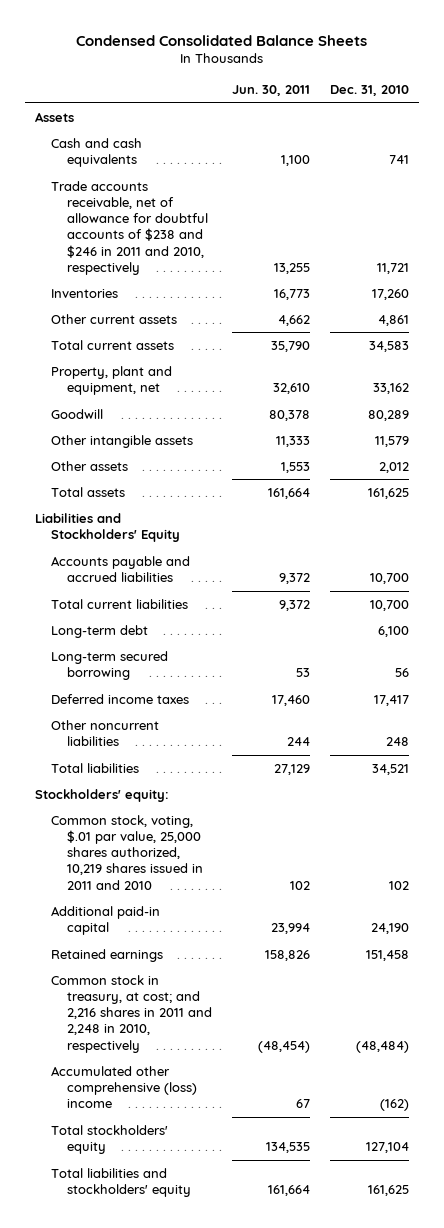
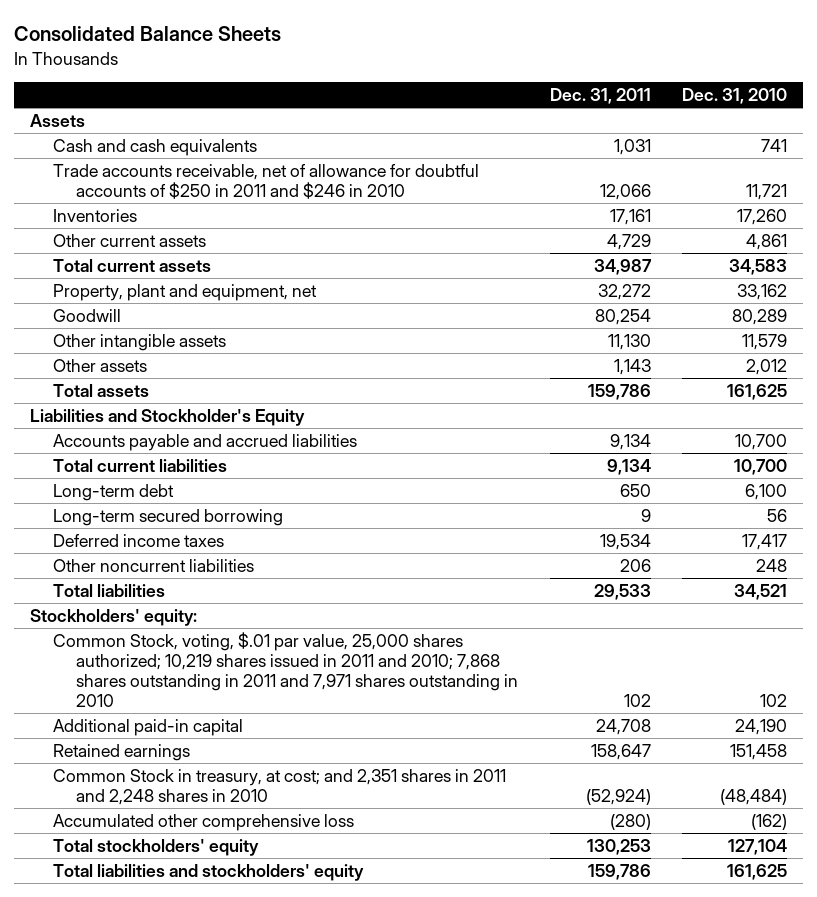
[76,34,368,46] Condensed Consolidated Balance Sheets -> [14,26,282,42] Consolidated Balance Sheets
[232,84,311,96] Jun. 30, 2011 -> none
none -> [549,88,651,105] Dec. 31, 2011
[51,180,209,275] Trade accounts receivable, net of allowance for doubtful accounts of $238 and $246 in 2011 and 2010, respectively -> [53,163,480,199] Trade accounts receivable, net of allowance for doubtful accounts of $250 in 2011 and $246 in 2010
[35,512,181,543] Liabilities and Stockholders' Equity -> [29,408,305,426] Liabilities and Stockholder's Equity
[51,814,204,890] Common stock, voting, $.01 par value, 25,000 shares authorized, 10,219 shares issued in 2011 and 2010 -> [53,631,519,708] Common Stock, voting, $.01 par value, 25,000 shares authorized; 10,219 shares issued in 2011 and 2010; 7,868 shares outstanding in 2011 and 7,971 shares outstanding in 2010
[51,974,213,1053] Common stock in treasury, at cost; and 2,216 shares in 2011 and 2,248 in 2010, respectively -> [53,768,507,805] Common Stock in treasury, at cost; and 2,351 shares in 2011 and 2,248 shares in 2010
[51,1065,198,1109] Accumulated other comprehensive (loss) income -> [53,813,355,831] Accumulated other comprehensive loss

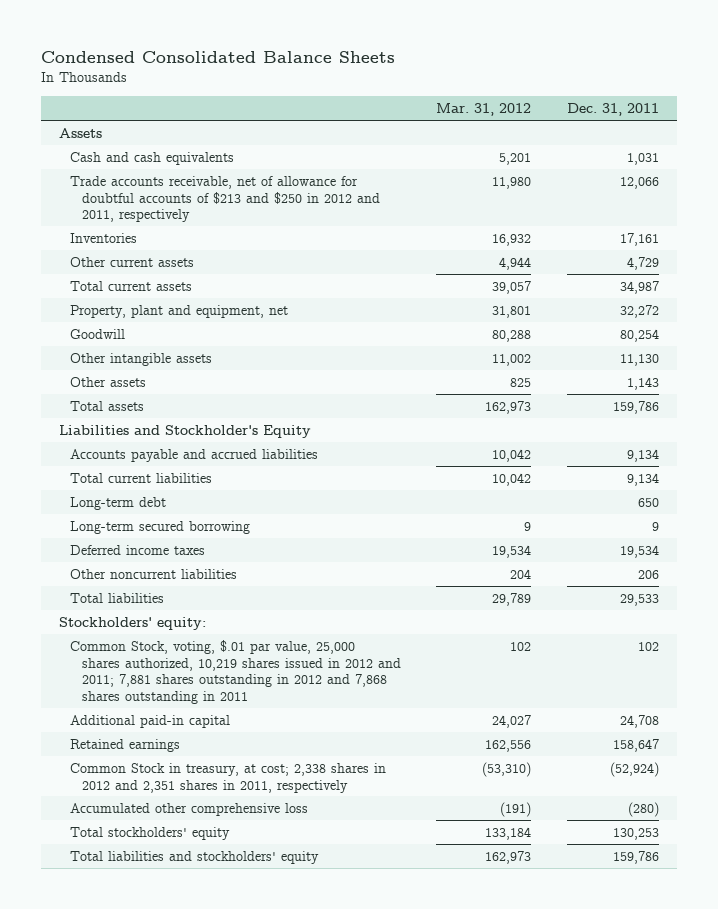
[14,26,282,42] Consolidated Balance Sheets -> [41,51,396,64] Condensed Consolidated Balance Sheets
[682,88,788,105] Dec. 31, 2010 -> none
none -> [436,103,532,117] Mar. 31, 2012
[53,163,480,199] Trade accounts receivable, net of allowance for doubtful accounts of $250 in 2011 and $246 in 2010 -> [70,175,380,223] Trade accounts receivable, net of allowance for doubtful accounts of $213 and $250 in 2012 and 2011, respectively
[53,631,519,708] Common Stock, voting, $.01 par value, 25,000 shares authorized; 10,219 shares issued in 2011 and 2010; 7,868 shares outstanding in 2011 and 7,971 shares outstanding in 2010 -> [70,639,401,705] Common Stock, voting, $.01 par value, 25,000 shares authorized, 10,219 shares issued in 2012 and 2011; 7,881 shares outstanding in 2012 and 7,868 shares outstanding in 2011
[53,768,507,805] Common Stock in treasury, at cost; and 2,351 shares in 2011 and 2,248 shares in 2010 -> [70,762,387,793] Common Stock in treasury, at cost; 2,338 shares in 2012 and 2,351 shares in 2011, respectively

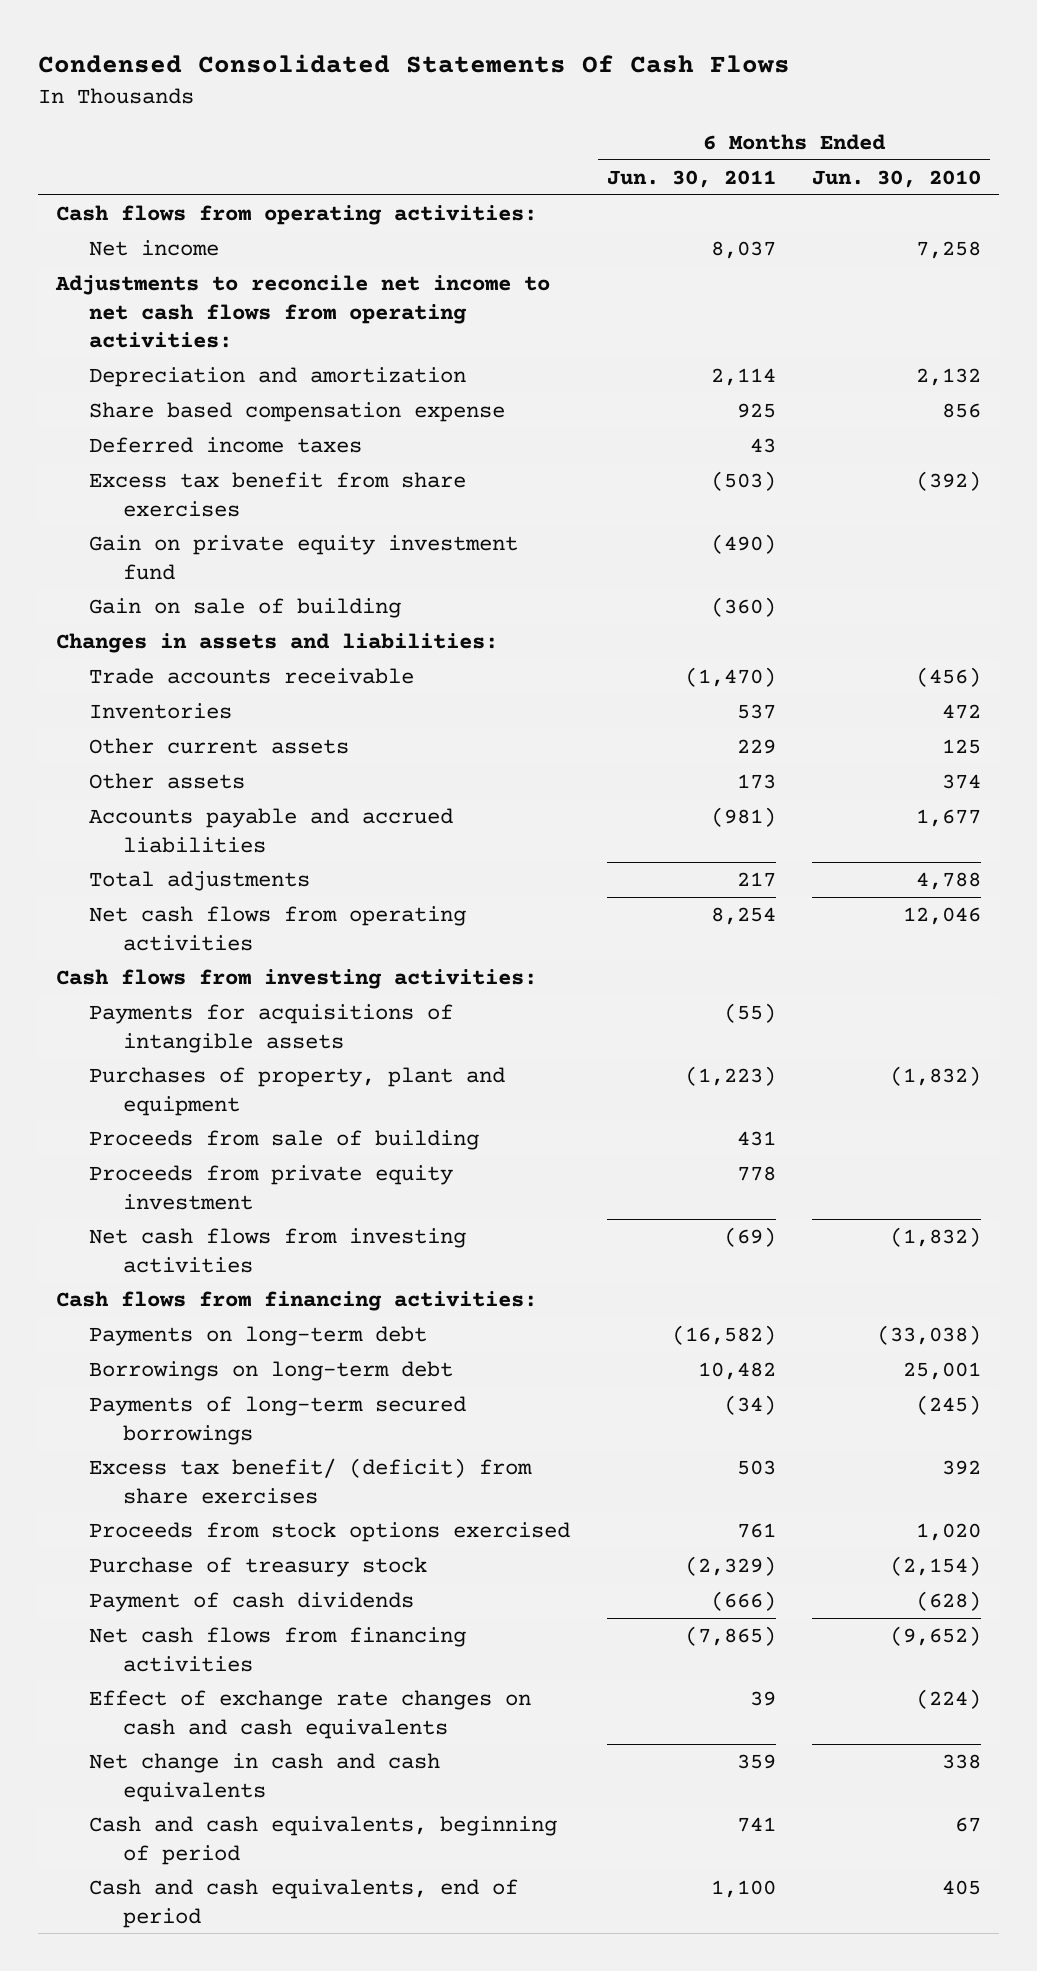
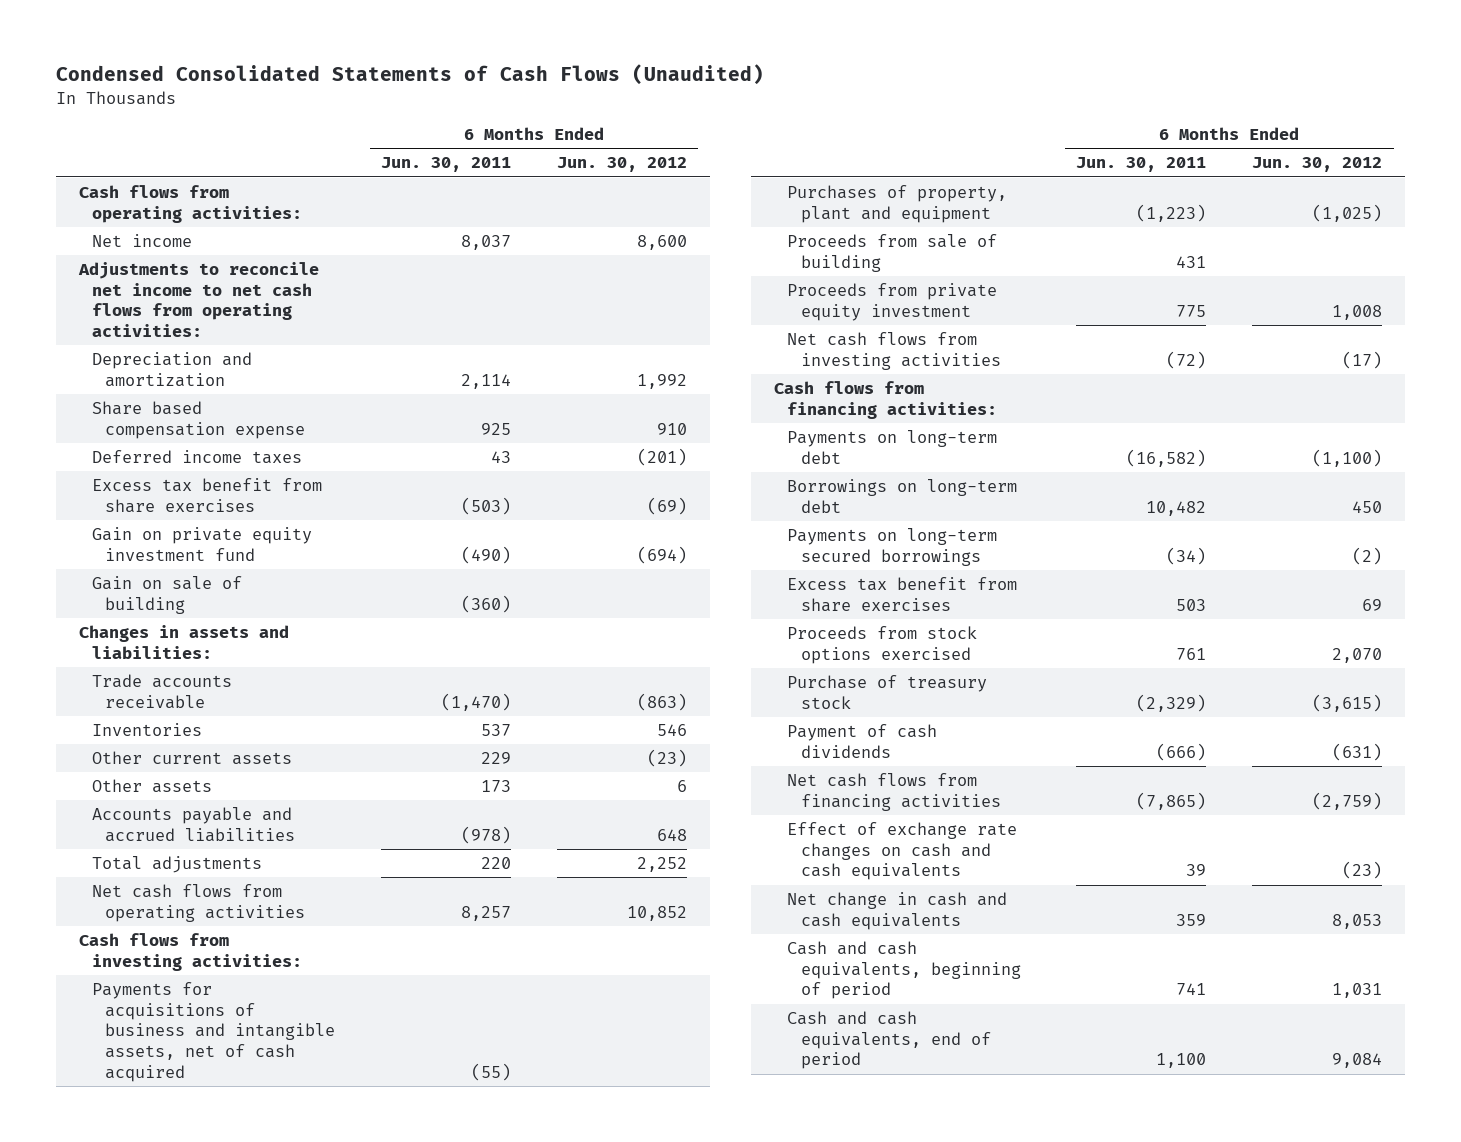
[37,54,790,74] Condensed Consolidated Statements Of Cash Flows -> [55,64,764,86] Condensed Consolidated Statements of Cash Flows (Unaudited)
[811,169,981,188] Jun. 30, 2010 -> none
none -> [556,157,687,173] Jun. 30, 2012
[710,806,776,827] (981) -> [460,825,511,844] (978)
[736,871,776,887] 217 -> [480,856,511,869] 220
[710,906,776,925] 8,254 -> [460,905,511,921] 8,257
[89,1003,454,1053] Payments for acquisitions of intangible assets -> [91,981,336,1082] Payments for acquisitions of business and intangible assets, net of cash acquired
[736,1165,776,1181] 778 -> [1176,304,1207,317] 775
[723,1226,776,1247] (69) -> [1166,350,1207,369] (72)
[89,1395,467,1445] Payments of long-term secured borrowings -> [787,527,998,566] Payments on long-term secured borrowings
[89,1457,533,1504] Excess tax benefit/ (deficit) from share exercises -> [787,576,1018,612] Excess tax benefit from share exercises

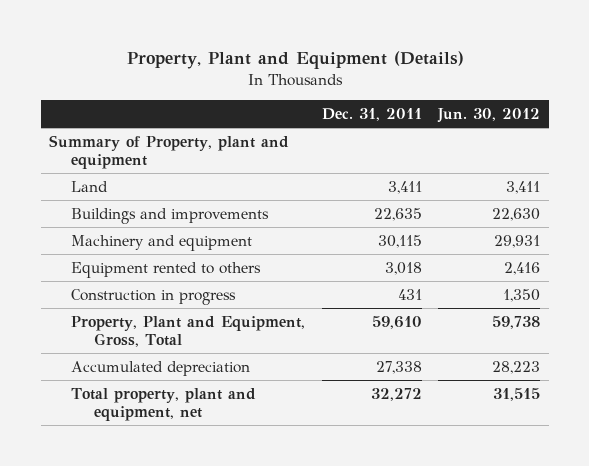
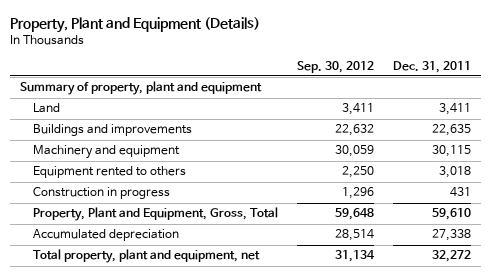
[437,108,541,124] Jun. 30, 2012 -> none
none -> [297,60,375,73] Sep. 30, 2012
[48,134,289,169] Summary of Property, plant and equipment -> [19,81,262,96] Summary of property, plant and equipment

